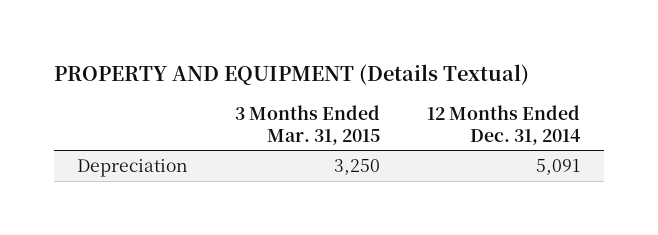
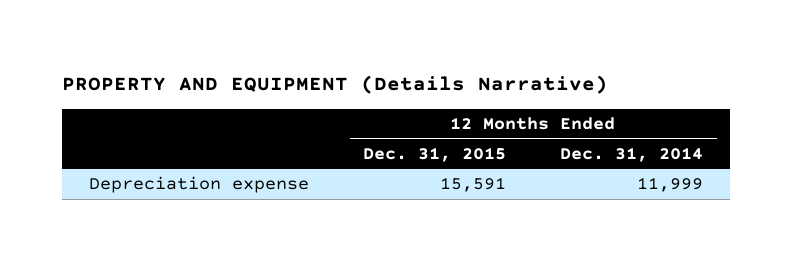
[53,64,529,86] PROPERTY AND EQUIPMENT (Details Textual) -> [61,75,608,95] PROPERTY AND EQUIPMENT (Details Narrative)
[235,105,381,145] 3 Months Ended Mar. 31, 2015 -> none
none -> [363,146,507,162] Dec. 31, 2015
[77,159,189,178] Depreciation -> [88,176,309,194] Depreciation expense
[536,159,581,176] 5,091 -> [637,177,704,193] 11,999

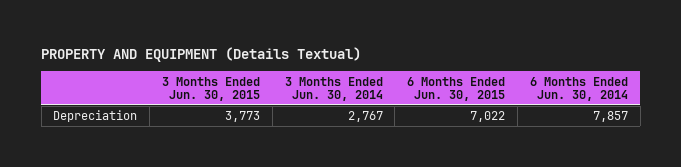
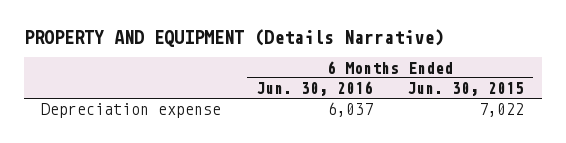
[41,47,362,63] PROPERTY AND EQUIPMENT (Details Textual) -> [23,29,444,48] PROPERTY AND EQUIPMENT (Details Narrative)
[161,76,260,102] 3 Months Ended Jun. 30, 2015 -> none
[284,76,383,102] 3 Months Ended Jun. 30, 2014 -> none
[529,76,628,102] 6 Months Ended Jun. 30, 2014 -> none
none -> [255,80,373,96] Jun. 30, 2016
[53,110,138,123] Depreciation -> [41,103,222,119] Depreciation expense

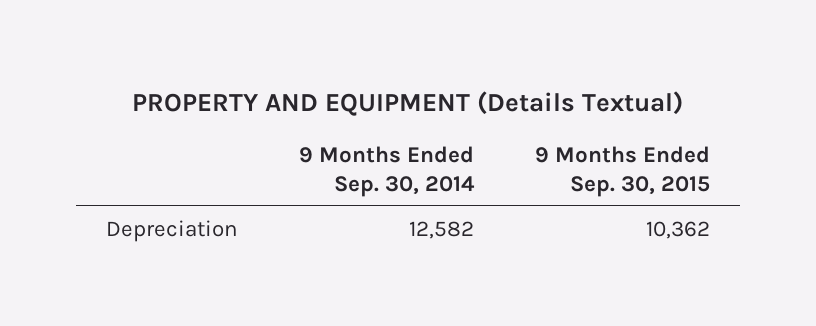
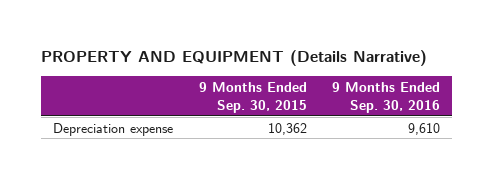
[132,90,684,116] PROPERTY AND EQUIPMENT (Details Textual) -> [40,50,427,67] PROPERTY AND EQUIPMENT (Details Narrative)
[299,145,476,198] 9 Months Ended Sep. 30, 2014 -> none
none -> [331,82,440,113] 9 Months Ended Sep. 30, 2016
[106,219,239,242] Depreciation -> [53,122,174,136] Depreciation expense

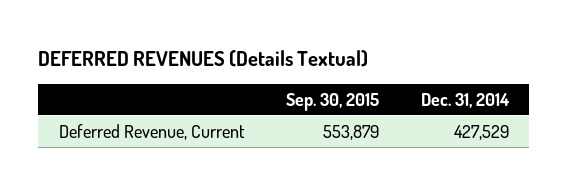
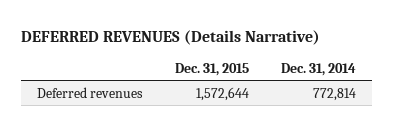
[38,50,369,68] DEFERRED REVENUES (Details Textual) -> [21,30,321,46] DEFERRED REVENUES (Details Narrative)
[286,93,380,112] Sep. 30, 2015 -> none
none -> [174,62,249,76] Dec. 31, 2015
[58,123,245,140] Deferred Revenue, Current -> [37,86,144,98] Deferred revenues
[453,124,509,140] 427,529 -> [312,87,356,101] 772,814

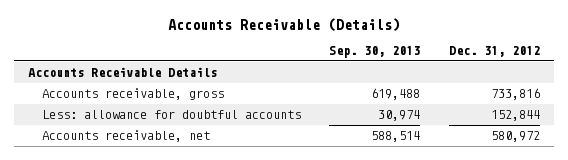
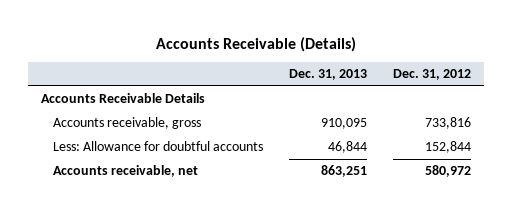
[329,46,421,59] Sep. 30, 2013 -> none
none -> [288,69,367,81] Dec. 31, 2013
[41,110,301,120] Less: allowance for doubtful accounts -> [53,141,264,152] Less: Allowance for doubtful accounts

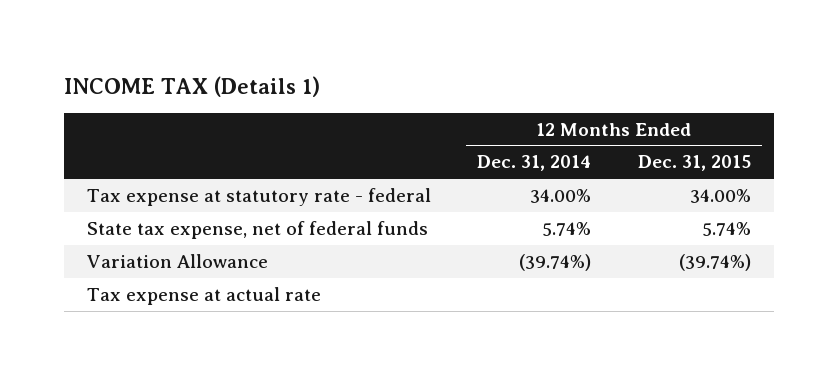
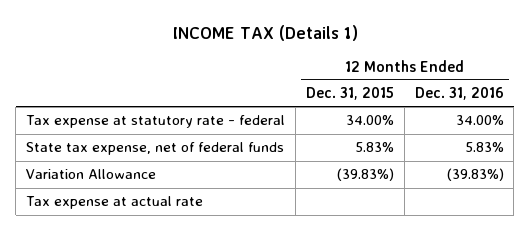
[477,155,592,172] Dec. 31, 2014 -> none
none -> [414,87,504,101] Dec. 31, 2016
[701,221,751,236] 5.74% -> [354,142,394,153] 5.83%
[678,253,751,271] (39.74%) -> [336,168,394,182] (39.83%)

